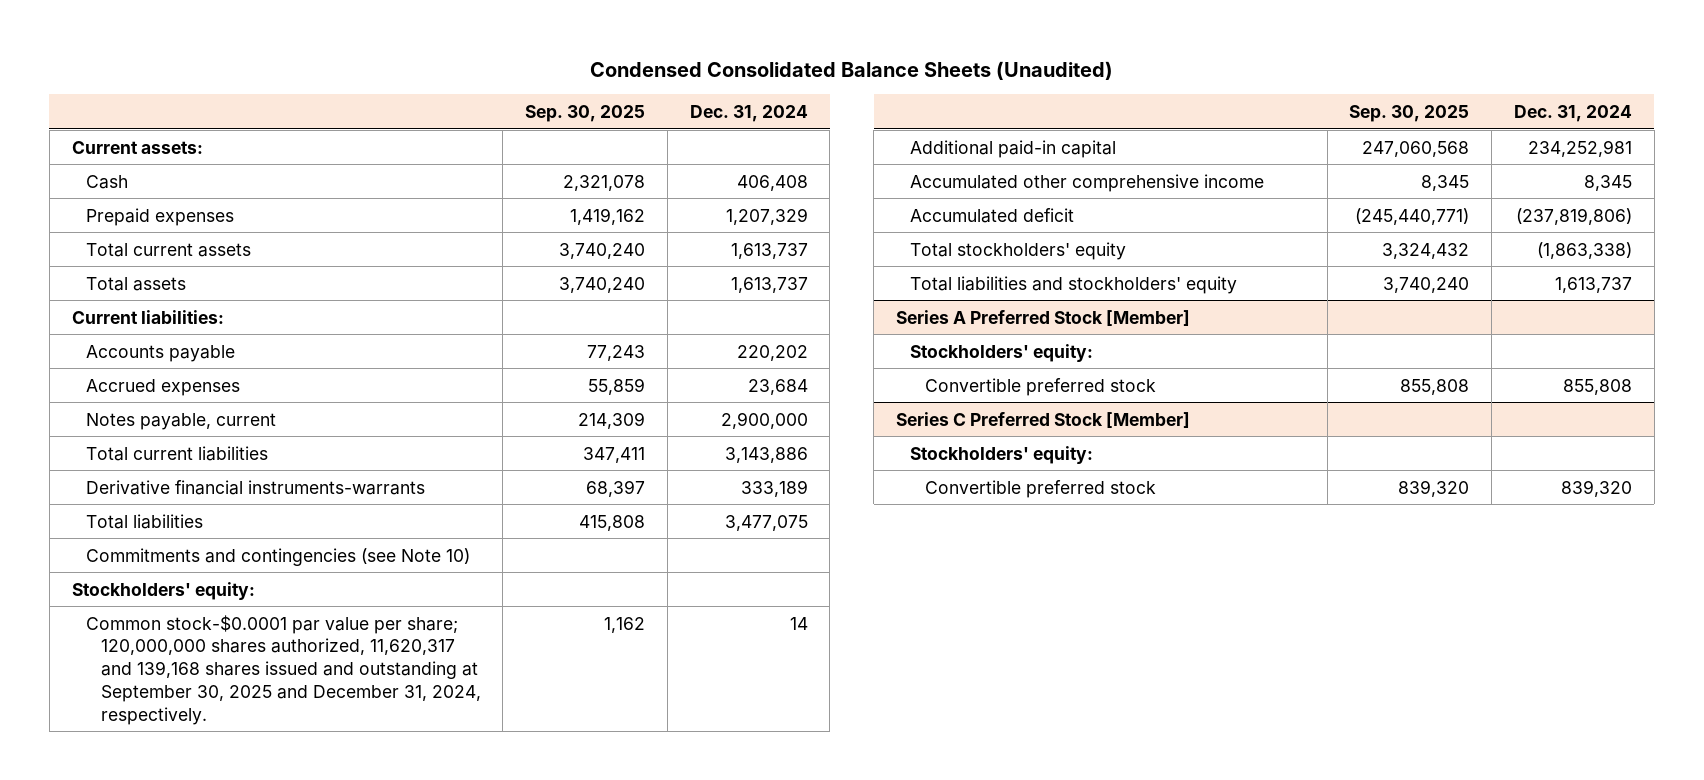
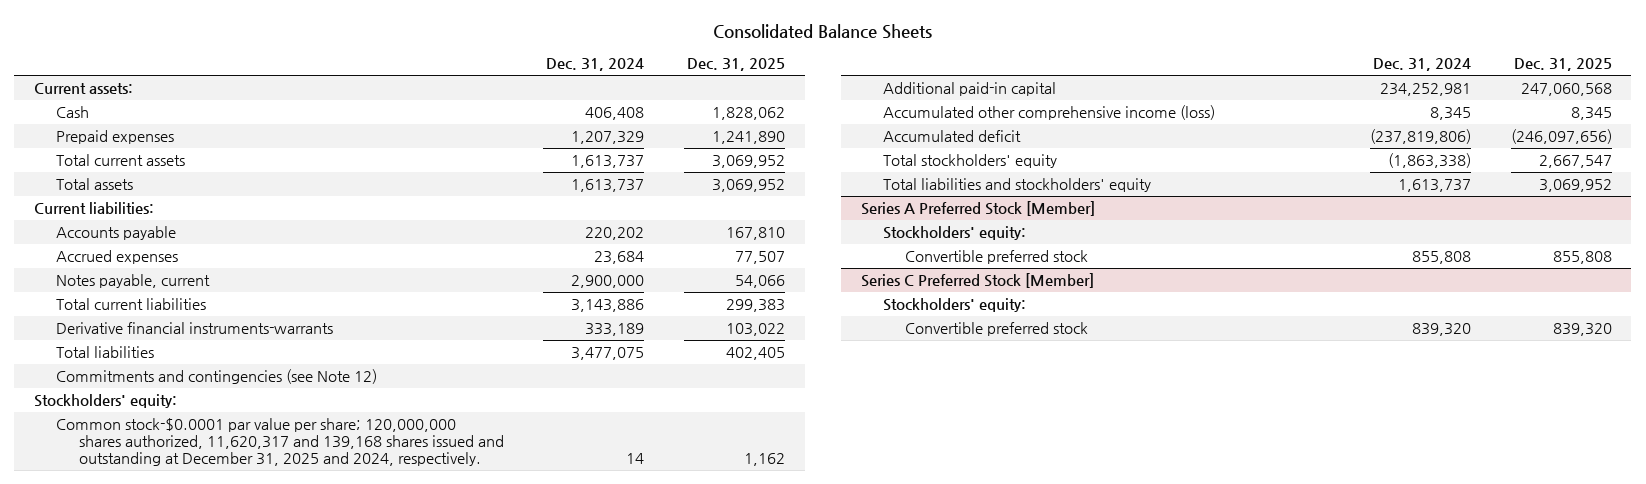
[589,60,1113,80] Condensed Consolidated Balance Sheets (Unaudited) -> [712,23,932,39] Consolidated Balance Sheets
[525,104,646,122] Sep. 30, 2025 -> none
none -> [686,58,785,72] Dec. 31, 2025
[86,547,471,566] Commitments and contingencies (see Note 10) -> [56,368,378,384] Commitments and contingencies (see Note 12)
[86,614,481,725] Common stock-$0.0001 par value per share; 120,000,000 shares authorized, 11,620,317 and 139,168 shares issued and outstanding at September 30, 2025 and December 31, 2024, respectively. -> [56,417,504,467] Common stock-$0.0001 par value per share; 120,000,000 shares authorized, 11,620,317 and 139,168 shares issued and outstanding at December 31, 2025 and 2024, respectively.
[910,173,1265,192] Accumulated other comprehensive income -> [883,104,1216,120] Accumulated other comprehensive income (loss)

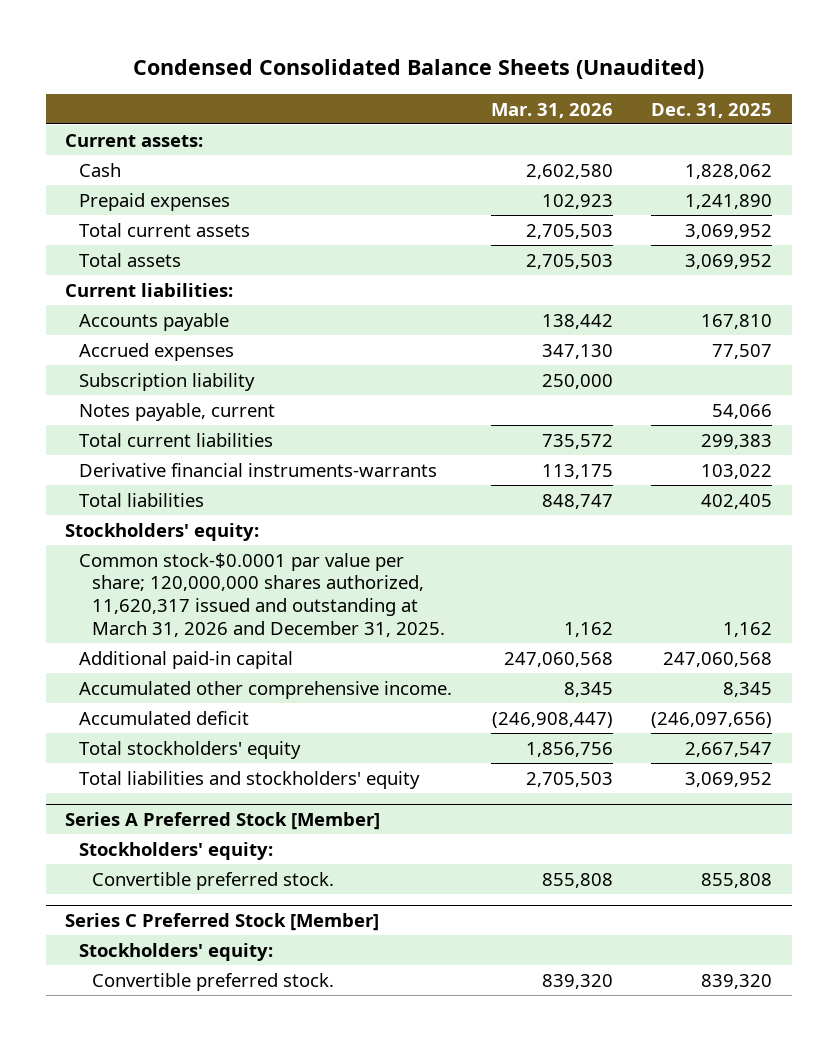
[712,23,932,39] Consolidated Balance Sheets -> [132,59,704,80] Condensed Consolidated Balance Sheets (Unaudited)
[546,58,645,72] Dec. 31, 2024 -> none
none -> [490,102,613,118] Mar. 31, 2026
none -> [78,372,255,391] Subscription liability
[56,368,378,384] Commitments and contingencies (see Note 12) -> none
[56,417,504,467] Common stock-$0.0001 par value per share; 120,000,000 shares authorized, 11,620,317 and 139,168 shares issued and outstanding at December 31, 2025 and 2024, respectively. -> [78,552,446,637] Common stock-$0.0001 par value per share; 120,000,000 shares authorized, 11,620,317 issued and outstanding at March 31, 2026 and December 31, 2025.
[883,104,1216,120] Accumulated other comprehensive income (loss) -> [78,680,452,699] Accumulated other comprehensive income.
[905,249,1089,264] Convertible preferred stock -> [92,871,335,890] Convertible preferred stock.
[905,321,1089,336] Convertible preferred stock -> [92,972,335,991] Convertible preferred stock.

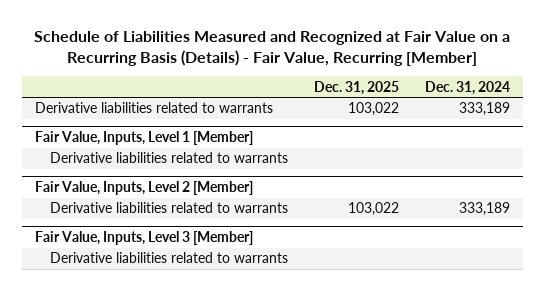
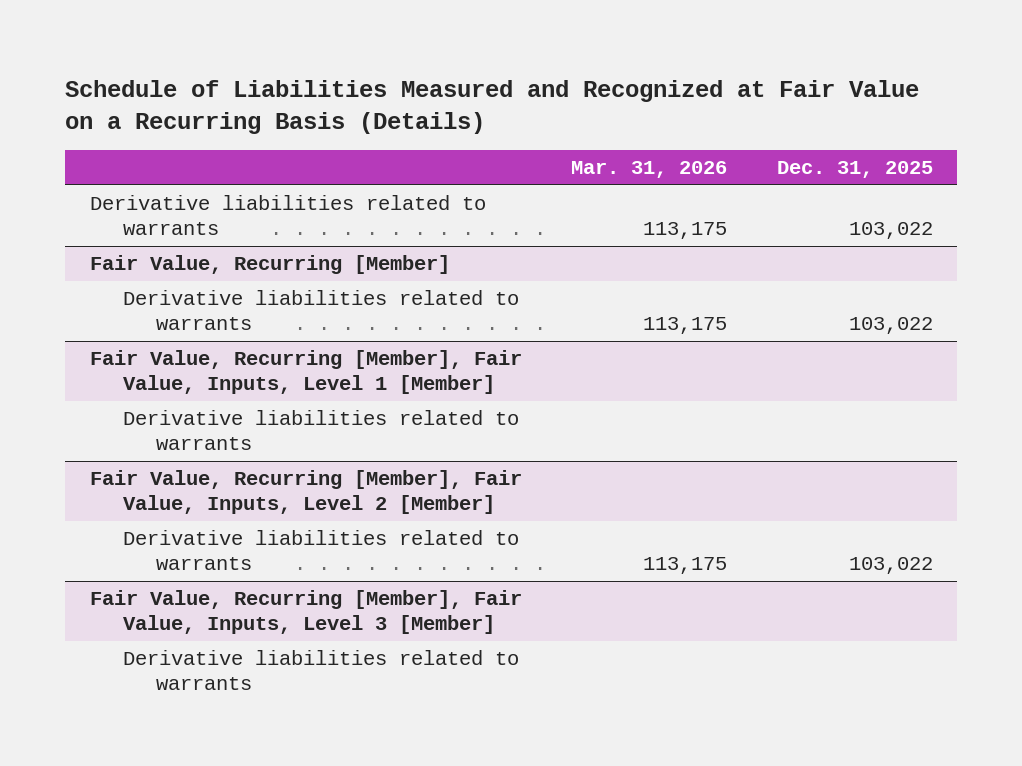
[34,31,511,67] Schedule of Liabilities Measured and Recognized at Fair Value on a Recurring Basis (Details) - Fair Value, Recurring [Member] -> [65,80,920,135] Schedule of Liabilities Measured and Recognized at Fair Value on a Recurring Basis (Details)
[424,80,510,95] Dec. 31, 2024 -> none
none -> [571,161,728,179] Mar. 31, 2026
[34,130,253,145] Fair Value, Inputs, Level 1 [Member] -> [89,255,450,275] Fair Value, Recurring [Member]
none -> [122,290,519,331] Derivative liabilities related to warrants
none -> [89,350,522,395] Fair Value, Recurring [Member], Fair Value, Inputs, Level 1 [Member]
[34,180,253,195] Fair Value, Inputs, Level 2 [Member] -> [89,470,522,515] Fair Value, Recurring [Member], Fair Value, Inputs, Level 2 [Member]
[34,230,253,245] Fair Value, Inputs, Level 3 [Member] -> [89,590,522,635] Fair Value, Recurring [Member], Fair Value, Inputs, Level 3 [Member]

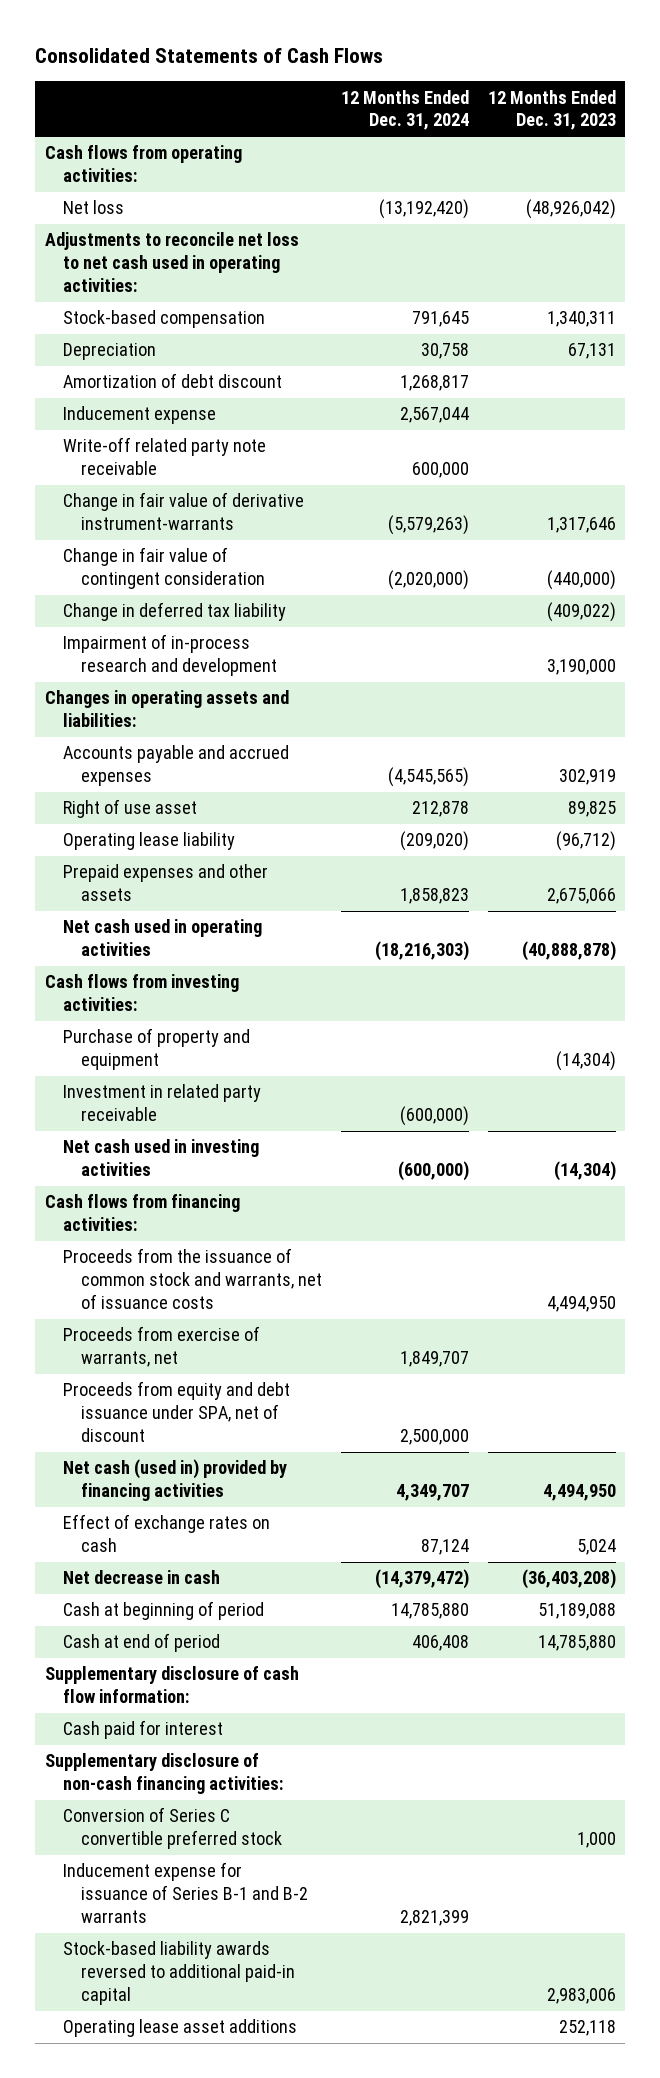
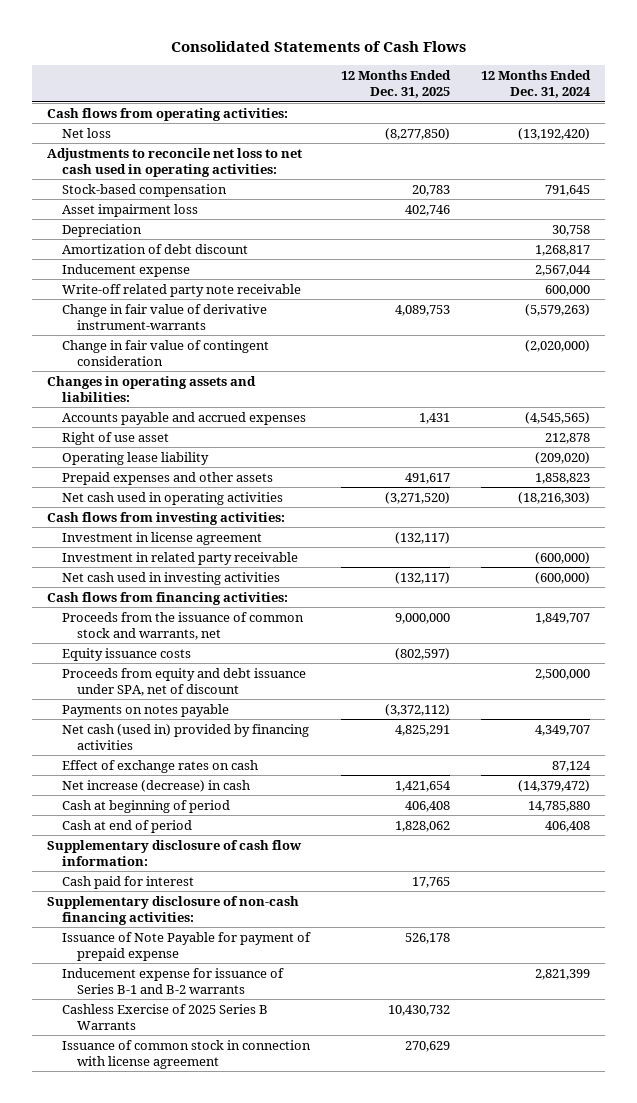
[487,89,616,131] 12 Months Ended Dec. 31, 2023 -> none
none -> [340,70,451,99] 12 Months Ended Dec. 31, 2025
none -> [62,203,199,217] Asset impairment loss
[62,602,286,622] Change in deferred tax liability -> none
[62,634,277,677] Impairment of in-process research and development -> none
[62,1028,250,1071] Purchase of property and equipment -> none
none -> [62,531,263,545] Investment in license agreement
[62,1248,322,1309] Proceeds from the issuance of common stock and warrants, net of issuance costs -> none
[62,1326,260,1368] Proceeds from exercise of warrants, net -> [62,611,305,640] Proceeds from the issuance of common stock and warrants, net
none -> [62,647,192,661] Equity issuance costs
none -> [62,703,230,717] Payments on notes payable
[62,1570,220,1585] Net decrease in cash -> [62,779,251,792] Net increase (decrease) in cash
[62,1807,282,1850] Conversion of Series C convertible preferred stock -> none
none -> [62,931,312,961] Issuance of Note Payable for payment of prepaid expense
[62,1941,295,2005] Stock-based liability awards reversed to additional paid-in capital -> none
[62,2019,297,2038] Operating lease asset additions -> none
none -> [62,1003,269,1030] Cashless Exercise of 2025 Series B Warrants
none -> [62,1039,312,1069] Issuance of common stock in connection with license agreement

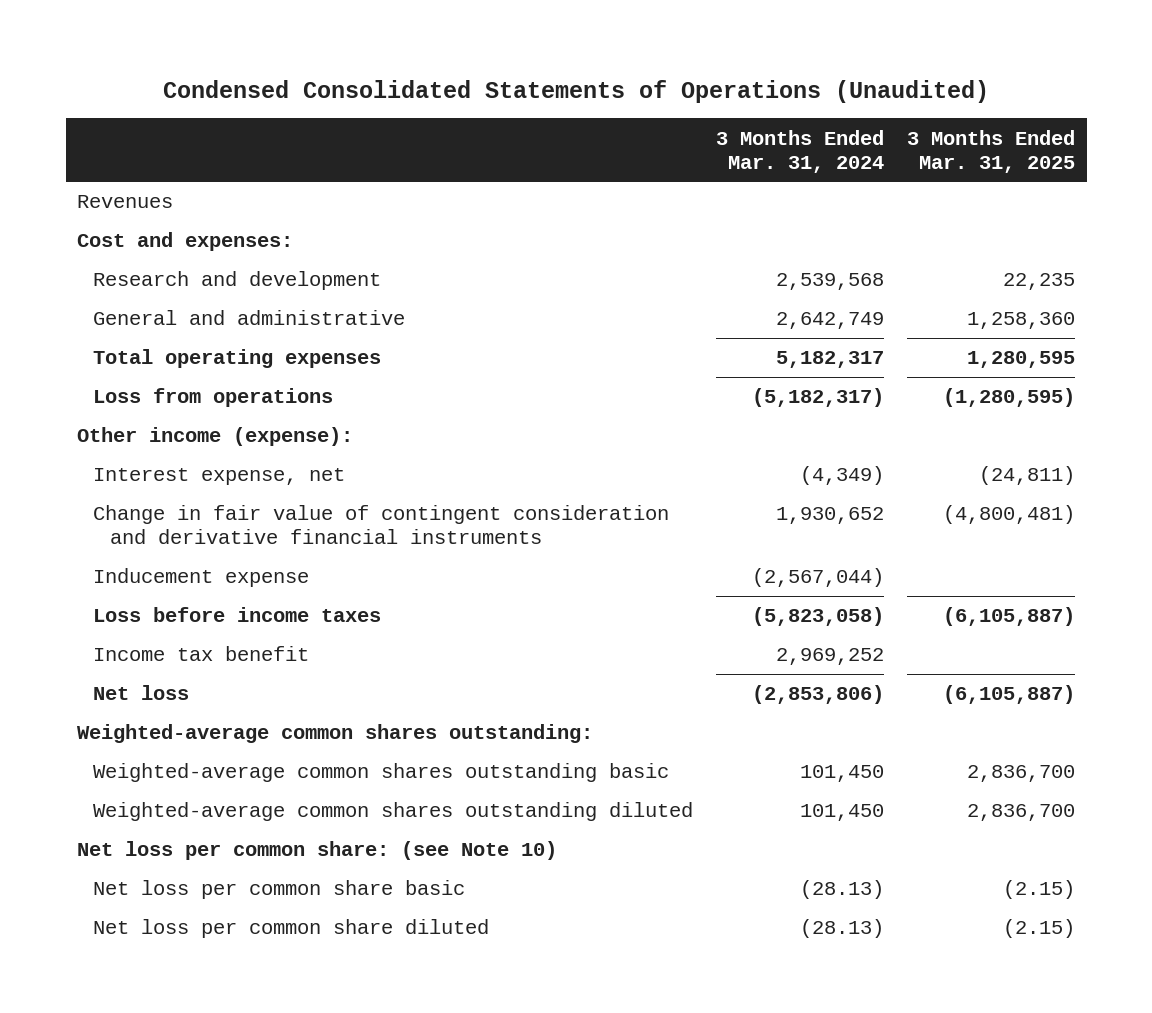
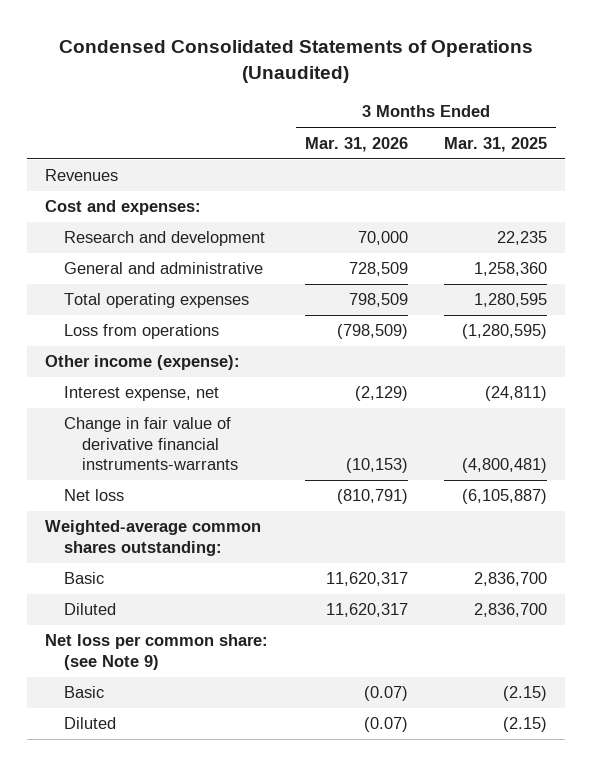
[716,129,885,173] 3 Months Ended Mar. 31, 2024 -> none
none -> [304,136,408,152] Mar. 31, 2026
[93,568,310,588] Inducement expense -> none
[93,607,382,623] Loss before income taxes -> none
[93,646,310,662] Income tax benefit -> none
[93,505,670,545] Change in fair value of contingent consideration and derivative financial instruments -> [63,417,238,471] Change in fair value of derivative financial instruments-warrants
[93,763,670,783] Weighted-average common shares outstanding basic -> [63,572,104,585] Basic
[93,802,694,822] Weighted-average common shares outstanding diluted -> [63,603,116,616] Diluted
[77,841,558,861] Net loss per common share: (see Note 10) -> [45,634,269,670] Net loss per common share: (see Note 9)
[93,880,466,900] Net loss per common share basic -> [63,686,104,699] Basic
[93,919,490,939] Net loss per common share diluted -> [63,717,116,730] Diluted

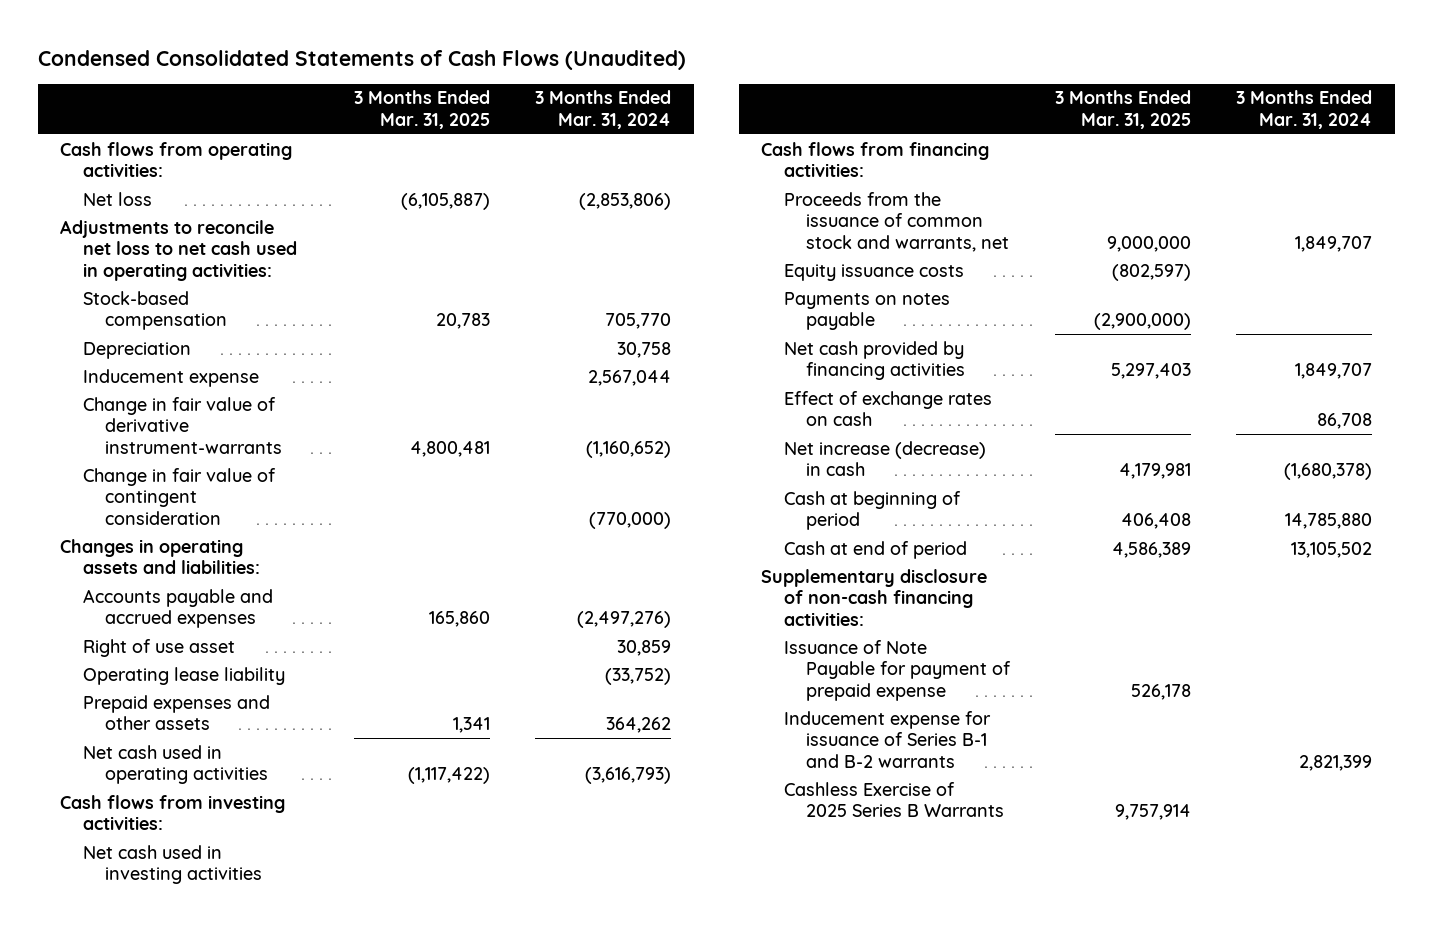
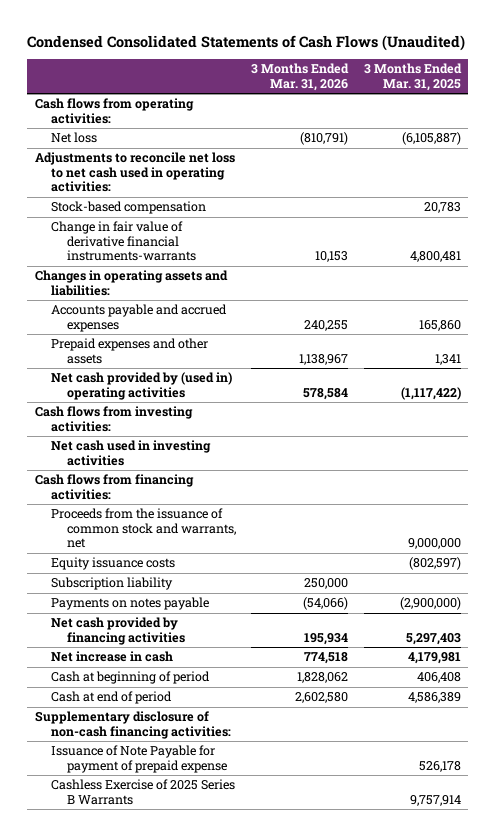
[535,90,672,129] 3 Months Ended Mar. 31, 2024 -> none
none -> [251,63,350,91] 3 Months Ended Mar. 31, 2026
[82,341,191,359] Depreciation -> none
[82,368,259,387] Inducement expense -> none
[82,467,276,525] Change in fair value of contingent consideration -> none
[82,396,283,454] Change in fair value of derivative instrument-warrants -> [50,221,197,262] Change in fair value of derivative financial instruments-warrants
[82,638,235,657] Right of use asset -> none
[82,666,285,685] Operating lease liability -> none
[82,744,269,785] Net cash used in operating activities -> [50,372,232,400] Net cash provided by (used in) operating activities
none -> [50,577,173,591] Subscription liability
[783,390,992,427] Effect of exchange rates on cash -> none
[783,440,986,477] Net increase (decrease) in cash -> [50,651,173,663] Net increase in cash
[783,710,991,768] Inducement expense for issuance of Series B-1 and B-2 warrants -> none

